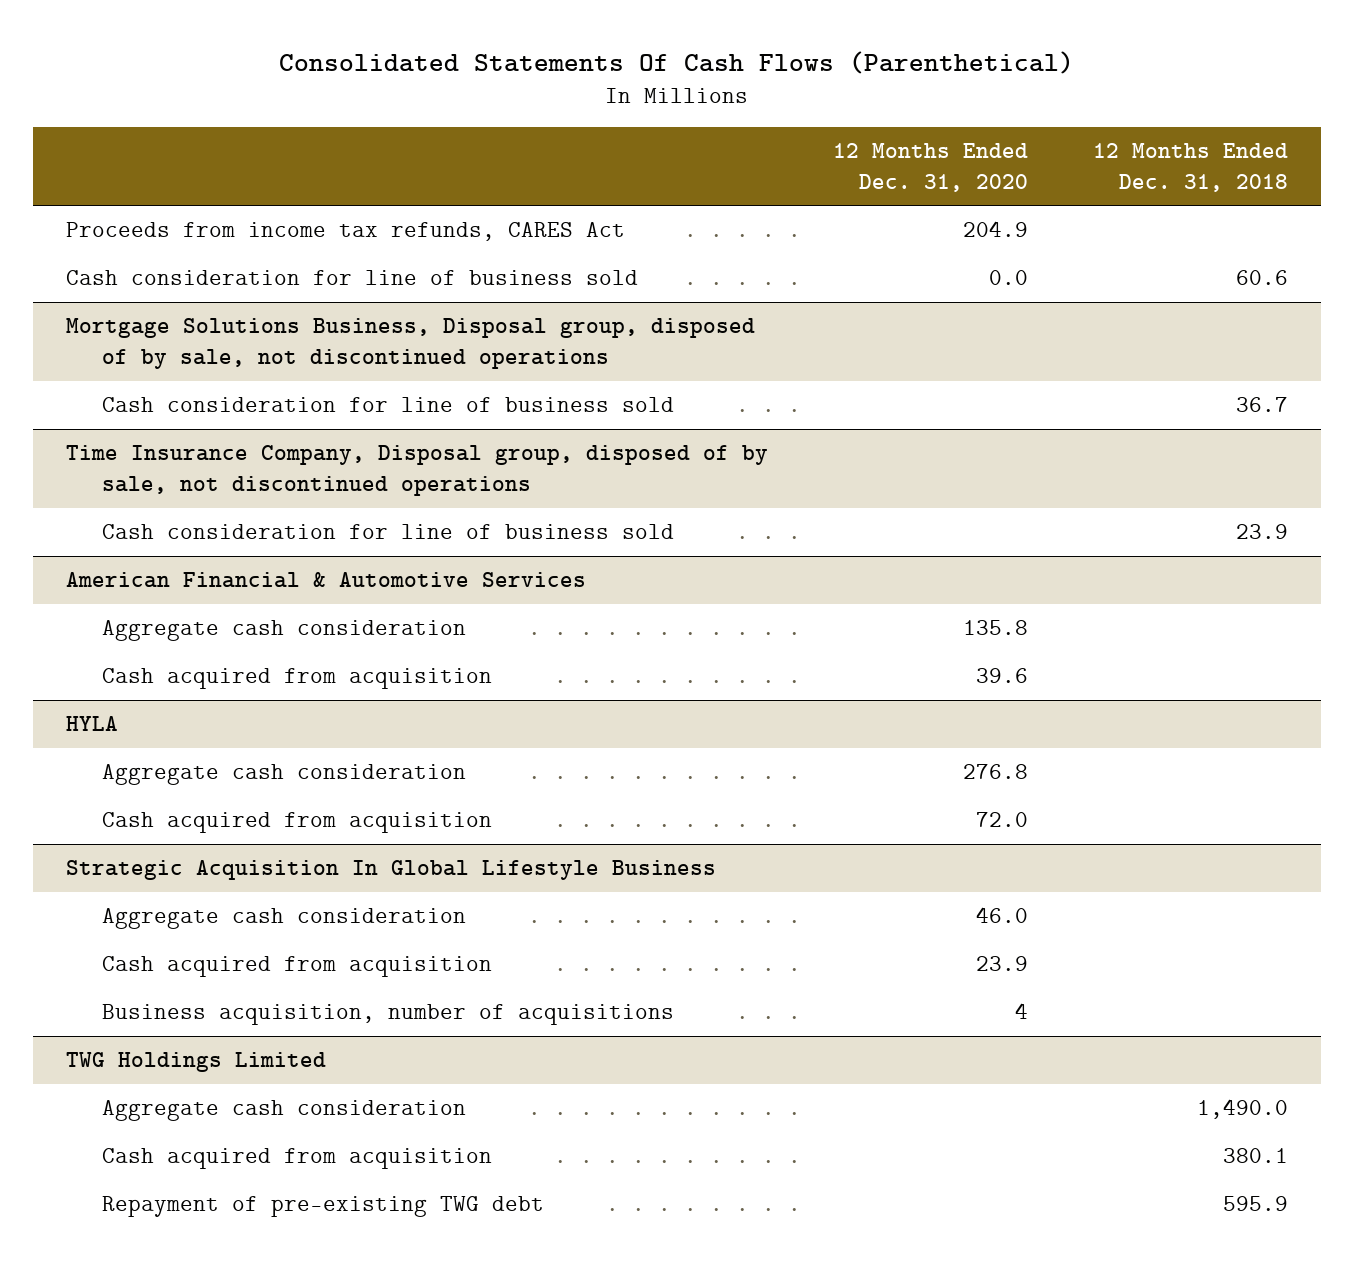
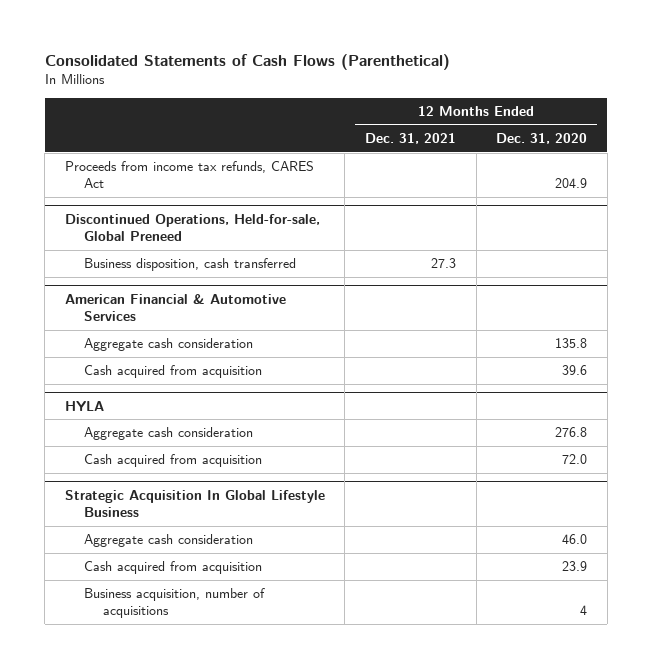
[279,50,1075,74] Consolidated Statements Of Cash Flows (Parenthetical) -> [44,53,450,70] Consolidated Statements of Cash Flows (Parenthetical)
[1093,142,1289,192] 12 Months Ended Dec. 31, 2018 -> none
none -> [365,132,457,144] Dec. 31, 2021
[65,270,638,286] Cash consideration for line of business sold -> none
[65,318,755,369] Mortgage Solutions Business, Disposal group, disposed of by sale, not discontinued operations -> none
[101,397,674,413] Cash consideration for line of business sold -> none
[65,445,768,496] Time Insurance Company, Disposal group, disposed of by sale, not discontinued operations -> none
[101,524,674,540] Cash consideration for line of business sold -> none
none -> [64,213,320,241] Discontinued Operations, Held-for-sale, Global Preneed
none -> [83,258,296,272] Business disposition, cash transferred
[65,1052,326,1073] TWG Holdings Limited -> none
[101,1100,466,1122] Aggregate cash consideration -> none
[101,1148,492,1170] Cash acquired from acquisition -> none
[101,1196,544,1218] Repayment of pre-existing TWG debt -> none

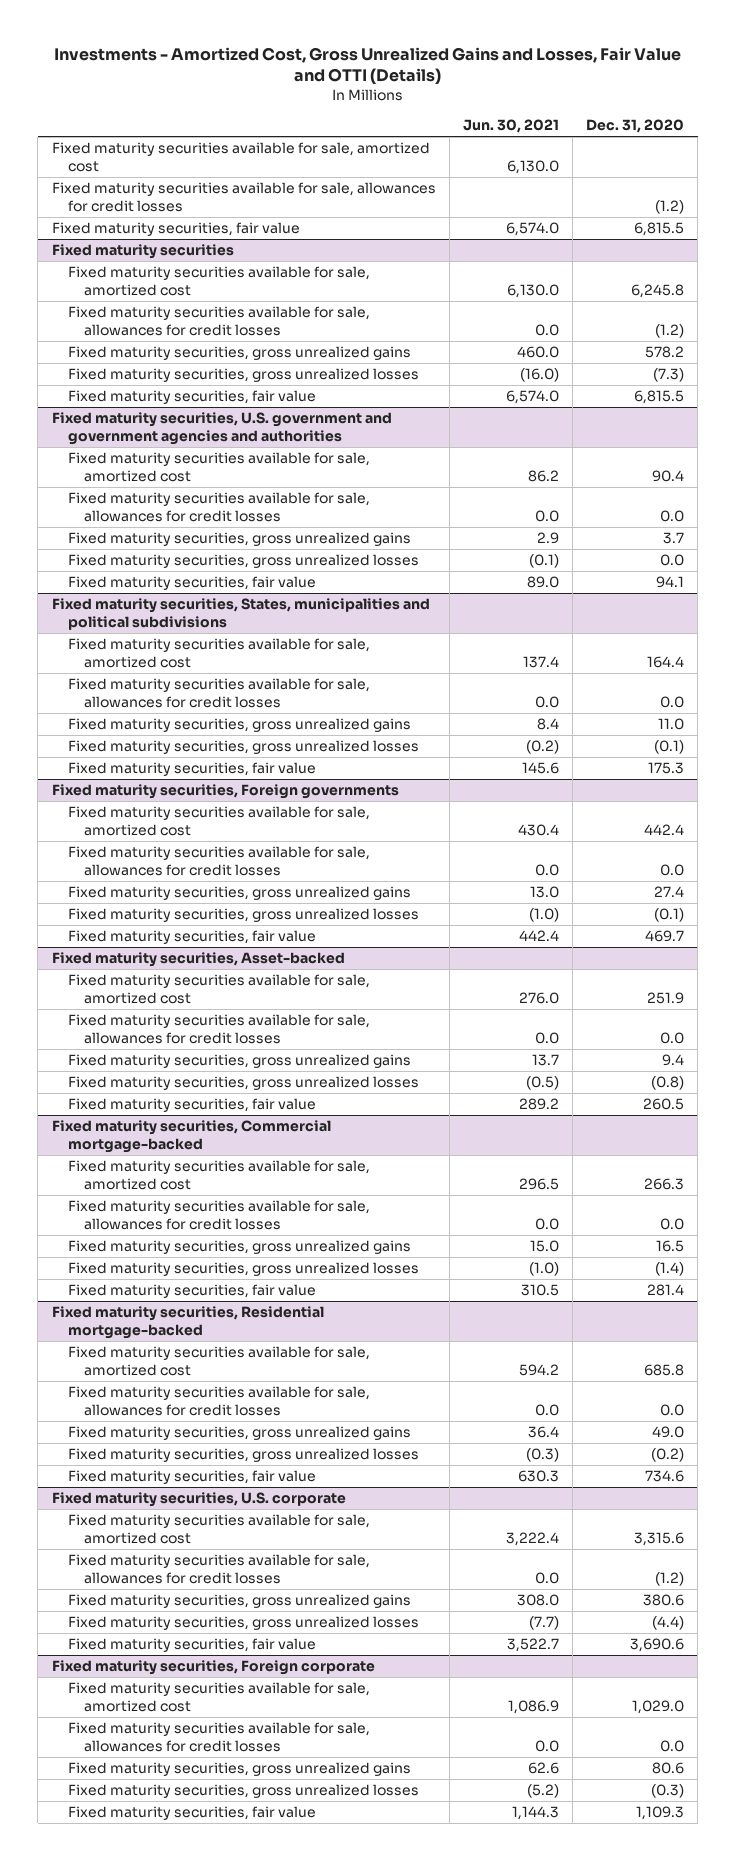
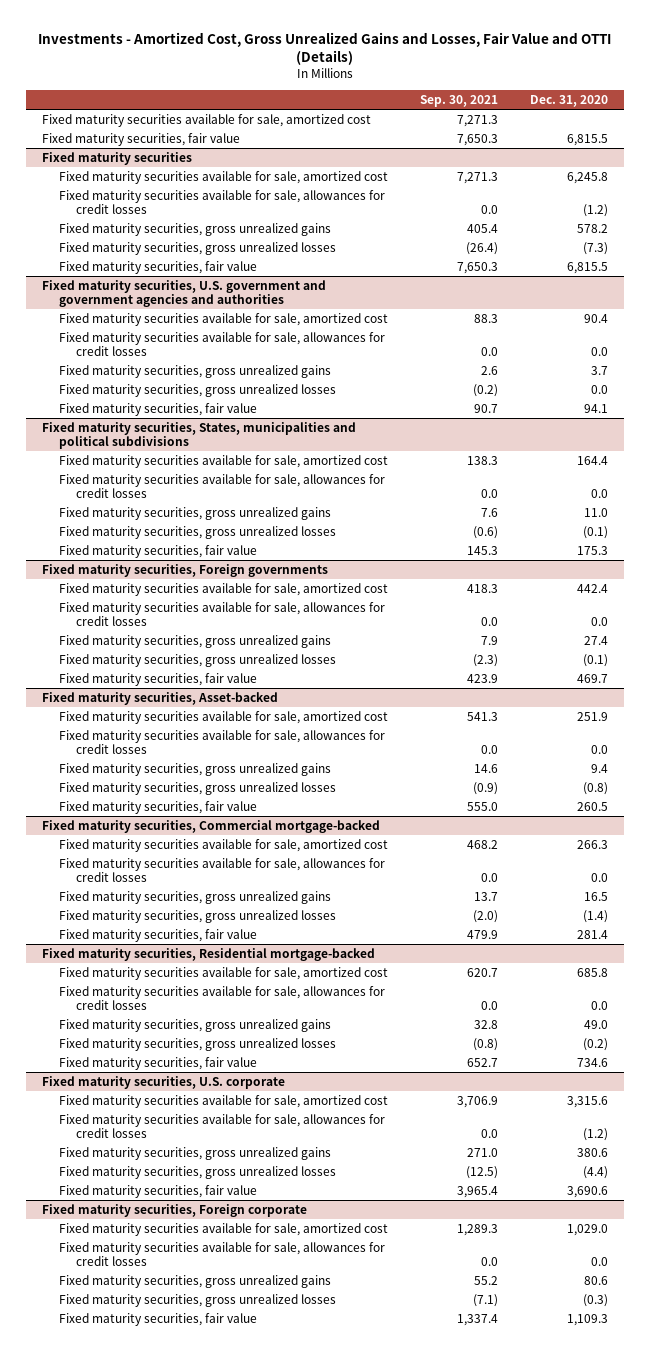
[462,119,559,134] Jun. 30, 2021 -> none
none -> [420,94,499,107] Sep. 30, 2021
[51,182,436,213] Fixed maturity securities available for sale, allowances for credit losses -> none

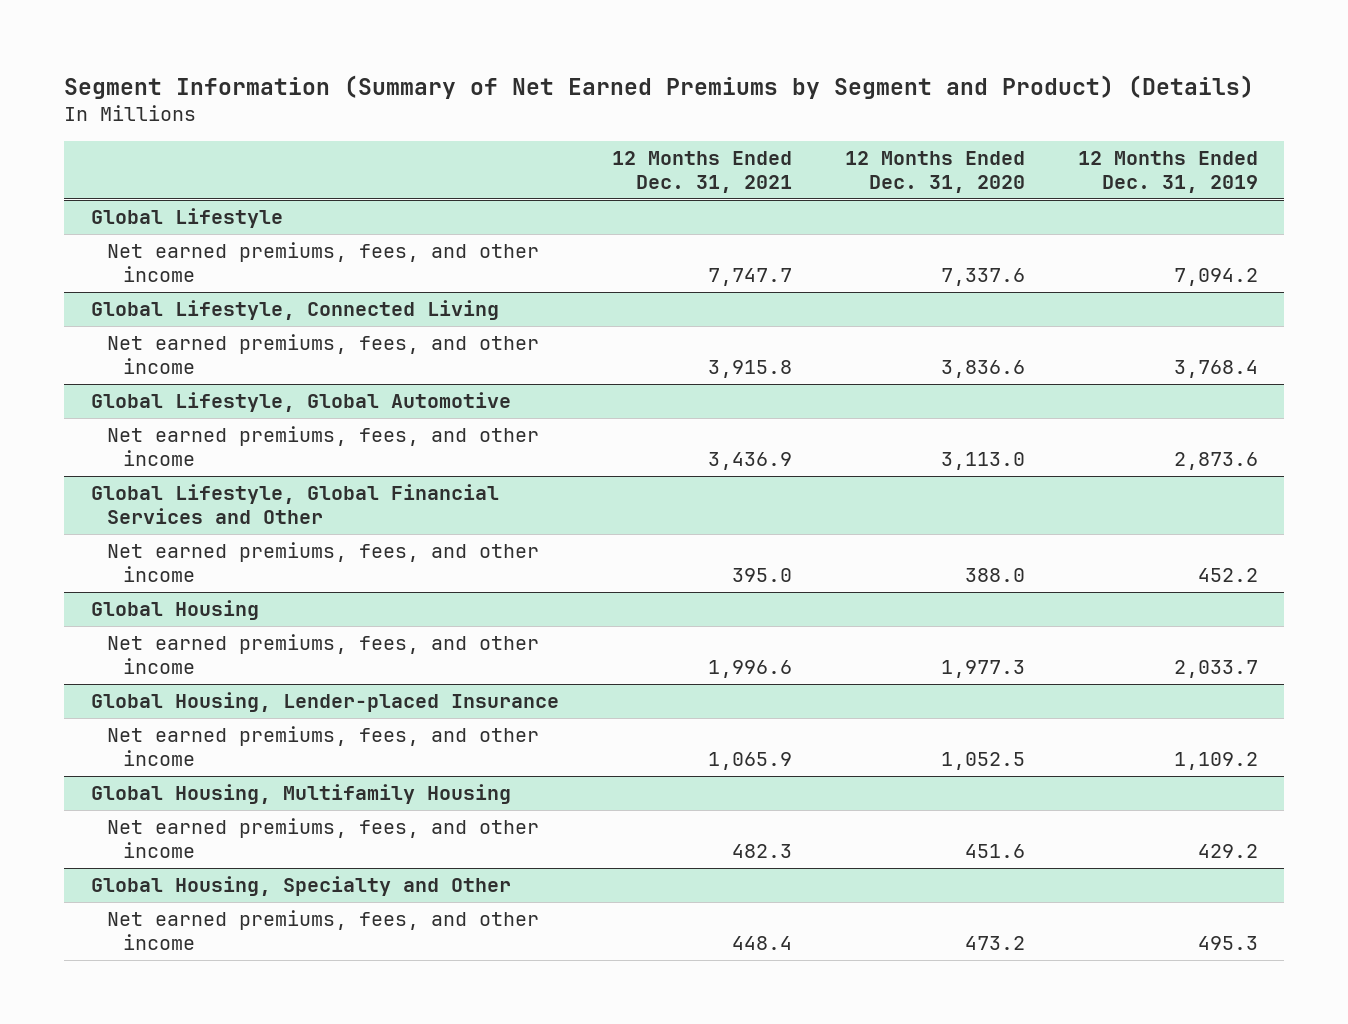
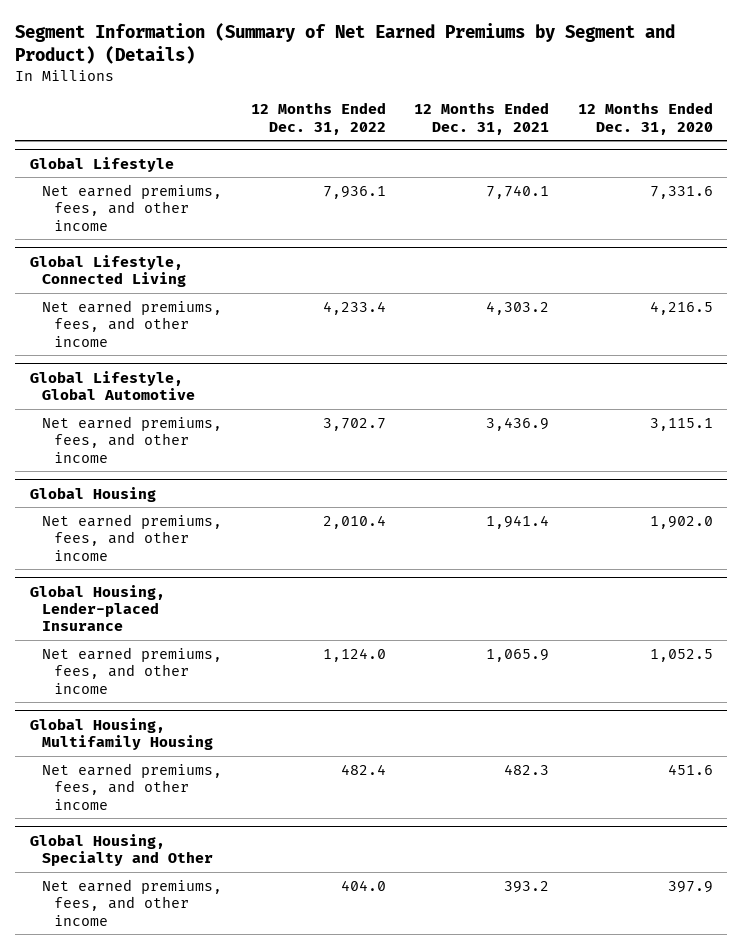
[1077,151,1258,193] 12 Months Ended Dec. 31, 2019 -> none
none -> [250,102,386,135] 12 Months Ended Dec. 31, 2022
[707,268,792,287] 7,747.7 -> [486,184,550,199] 7,740.1
[940,268,1025,287] 7,337.6 -> [649,185,713,199] 7,331.6
[707,360,792,379] 3,915.8 -> [486,300,550,315] 4,303.2
[940,360,1025,379] 3,836.6 -> [649,300,713,315] 4,216.5
[90,484,499,525] Global Lifestyle, Global Financial Services and Other -> none
[106,542,539,583] Net earned premiums, fees, and other income -> none
[940,452,1025,471] 3,113.0 -> [649,417,713,431] 3,115.1
[707,660,792,679] 1,996.6 -> [486,514,550,529] 1,941.4
[940,660,1025,679] 1,977.3 -> [649,515,713,529] 1,902.0
[731,936,792,951] 448.4 -> [504,880,550,893] 393.2
[964,936,1025,951] 473.2 -> [667,880,713,893] 397.9

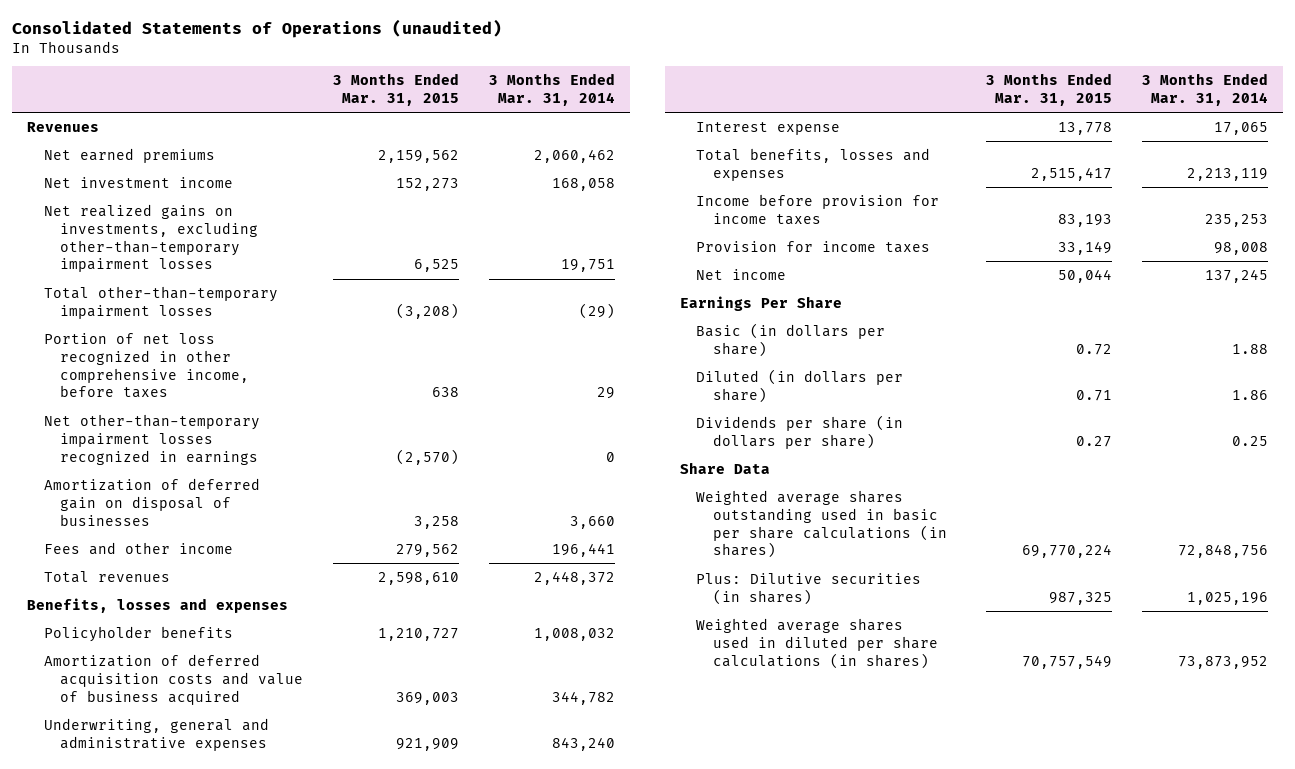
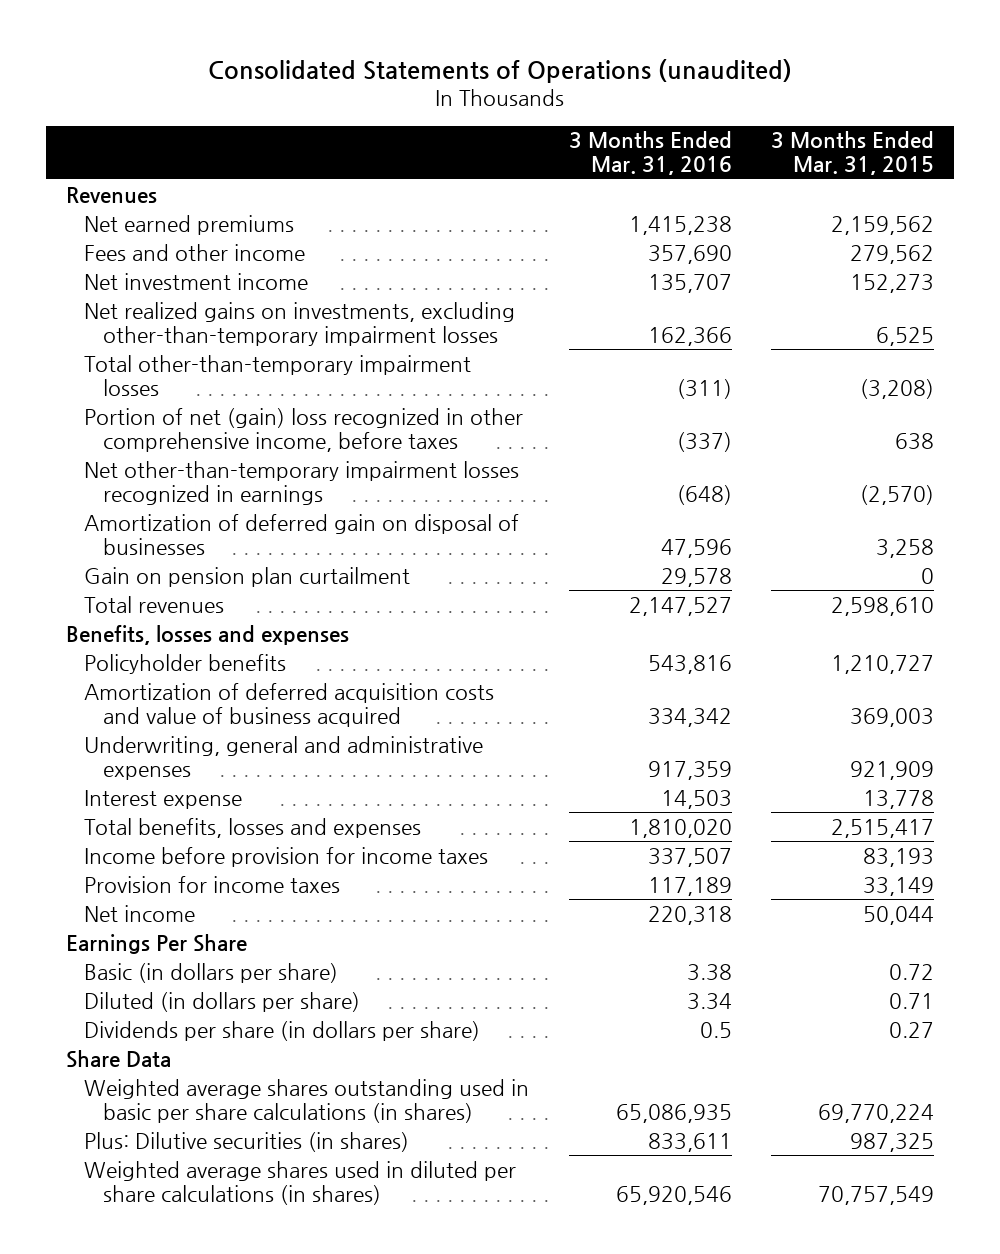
[489,73,616,107] 3 Months Ended Mar. 31, 2014 -> none
none -> [568,131,732,176] 3 Months Ended Mar. 31, 2016
[43,541,233,555] Fees and other income -> [84,243,306,261] Fees and other income
[43,332,250,399] Portion of net loss recognized in other comprehensive income, before taxes -> [84,407,524,452] Portion of net (gain) loss recognized in other comprehensive income, before taxes
none -> [84,566,411,587] Gain on pension plan curtailment

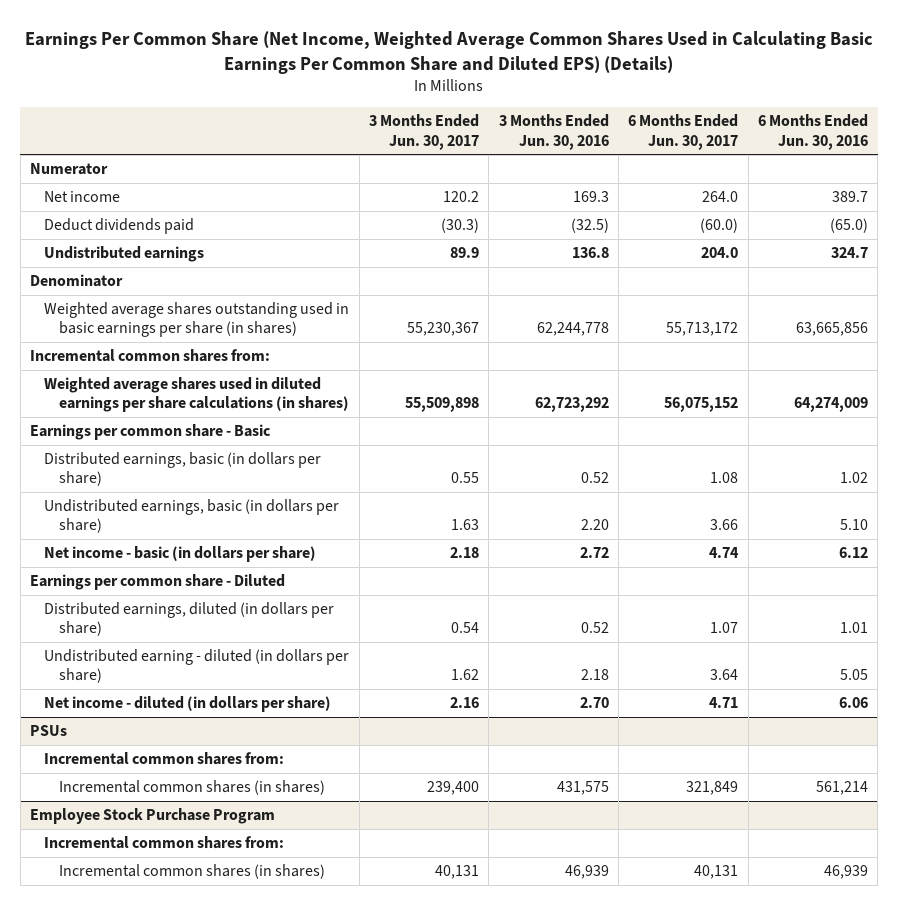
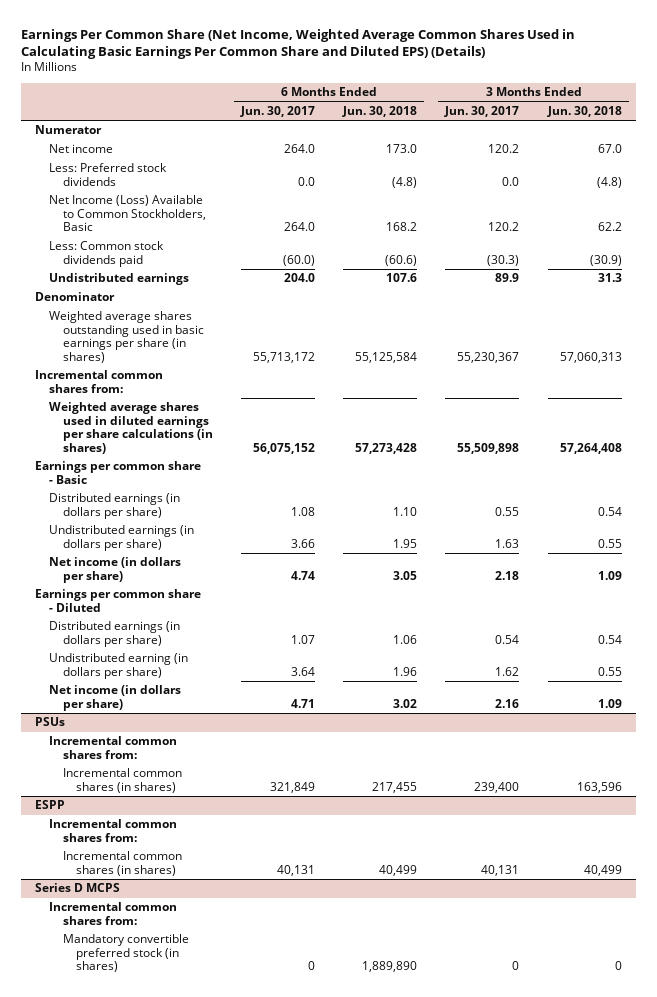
[498,114,609,150] 3 Months Ended Jun. 30, 2016 -> none
[757,114,868,150] 6 Months Ended Jun. 30, 2016 -> none
none -> [342,105,418,117] Jun. 30, 2018
none -> [546,105,622,117] Jun. 30, 2018
none -> [48,163,167,186] Less: Preferred stock dividends
none -> [48,195,206,232] Net Income (Loss) Available to Common Stockholders, Basic
[44,218,195,235] Deduct dividends paid -> [48,241,164,267] Less: Common stock dividends paid
[44,452,322,487] Distributed earnings, basic (in dollars per share) -> [48,493,180,519] Distributed earnings (in dollars per share)
[44,499,340,534] Undistributed earnings, basic (in dollars per share) -> [48,525,194,551] Undistributed earnings (in dollars per share)
[44,546,317,563] Net income - basic (in dollars per share) -> [48,557,181,583] Net income (in dollars per share)
[44,602,335,637] Distributed earnings, diluted (in dollars per share) -> [48,621,180,647] Distributed earnings (in dollars per share)
[44,649,350,684] Undistributed earning - diluted (in dollars per share) -> [48,653,188,679] Undistributed earning (in dollars per share)
[44,696,332,713] Net income - diluted (in dollars per share) -> [48,685,181,711] Net income (in dollars per share)
[29,808,275,825] Employee Stock Purchase Program -> [35,800,66,810] ESPP
none -> [35,883,121,893] Series D MCPS
none -> [48,902,177,925] Incremental common shares from:
none -> [62,934,189,973] Mandatory convertible preferred stock (in shares)

